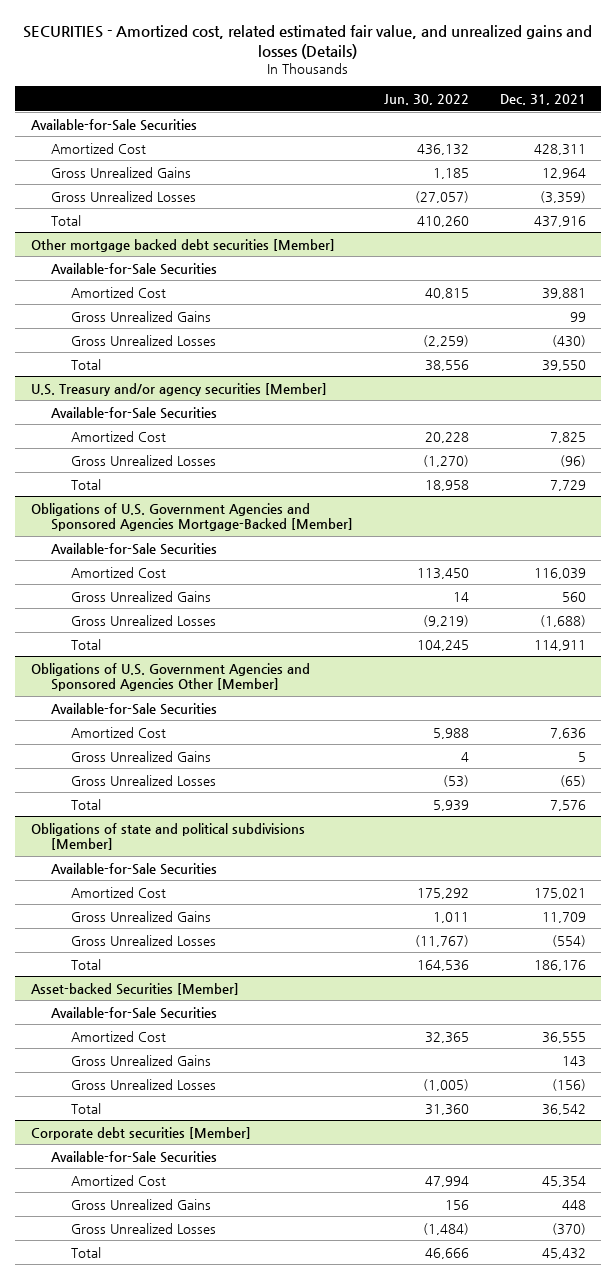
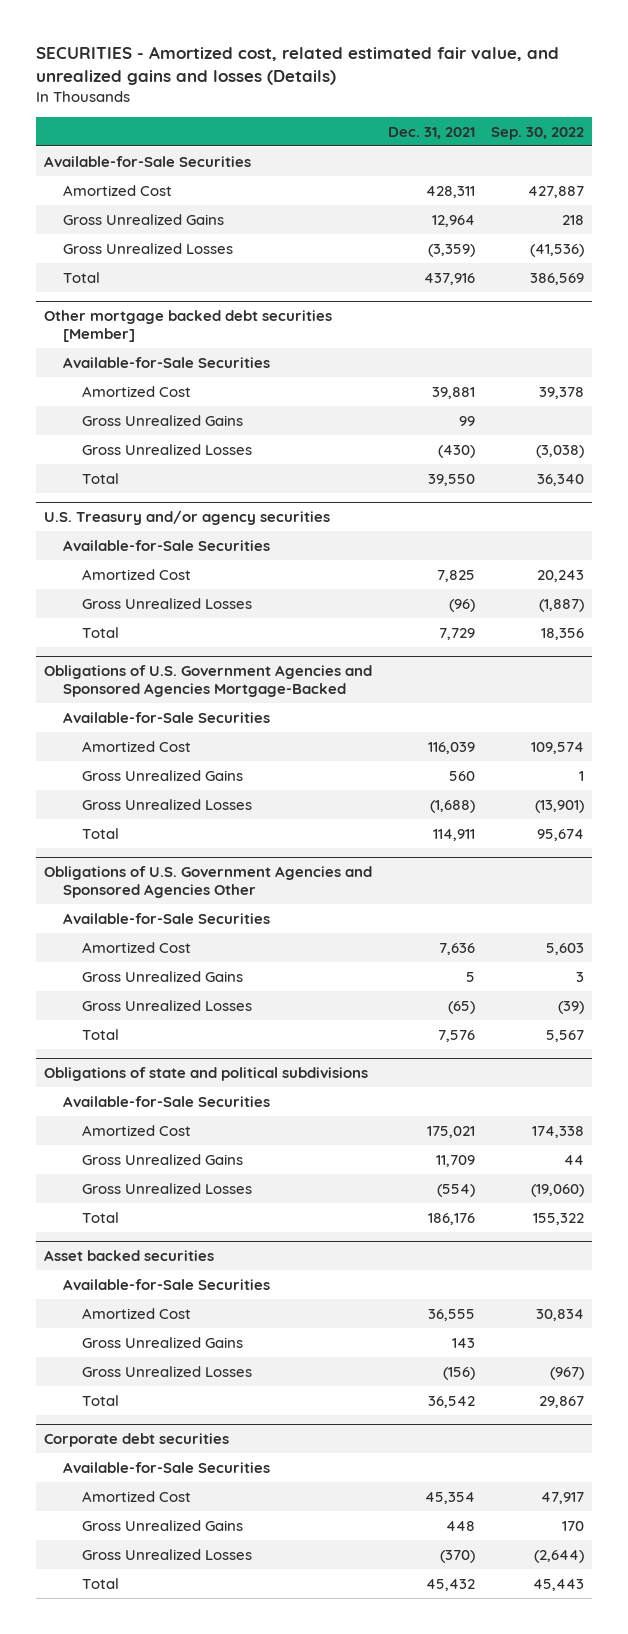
[383,93,469,105] Jun. 30, 2022 -> none
none -> [491,126,585,140] Sep. 30, 2022
[30,382,327,396] U.S. Treasury and/or agency securities [Member] -> [43,509,330,525] U.S. Treasury and/or agency securities
[30,502,354,531] Obligations of U.S. Government Agencies and Sponsored Agencies Mortgage-Backed [Member] -> [43,664,372,698] Obligations of U.S. Government Agencies and Sponsored Agencies Mortgage-Backed
[30,662,310,691] Obligations of U.S. Government Agencies and Sponsored Agencies Other [Member] -> [43,865,372,899] Obligations of U.S. Government Agencies and Sponsored Agencies Other
[30,822,305,850] Obligations of state and political subdivisions [Member] -> [43,1066,368,1081] Obligations of state and political subdivisions
[30,982,239,995] Asset-backed Securities [Member] -> [43,1249,214,1261] Asset backed securities
[30,1126,251,1140] Corporate debt securities [Member] -> [43,1432,229,1447] Corporate debt securities

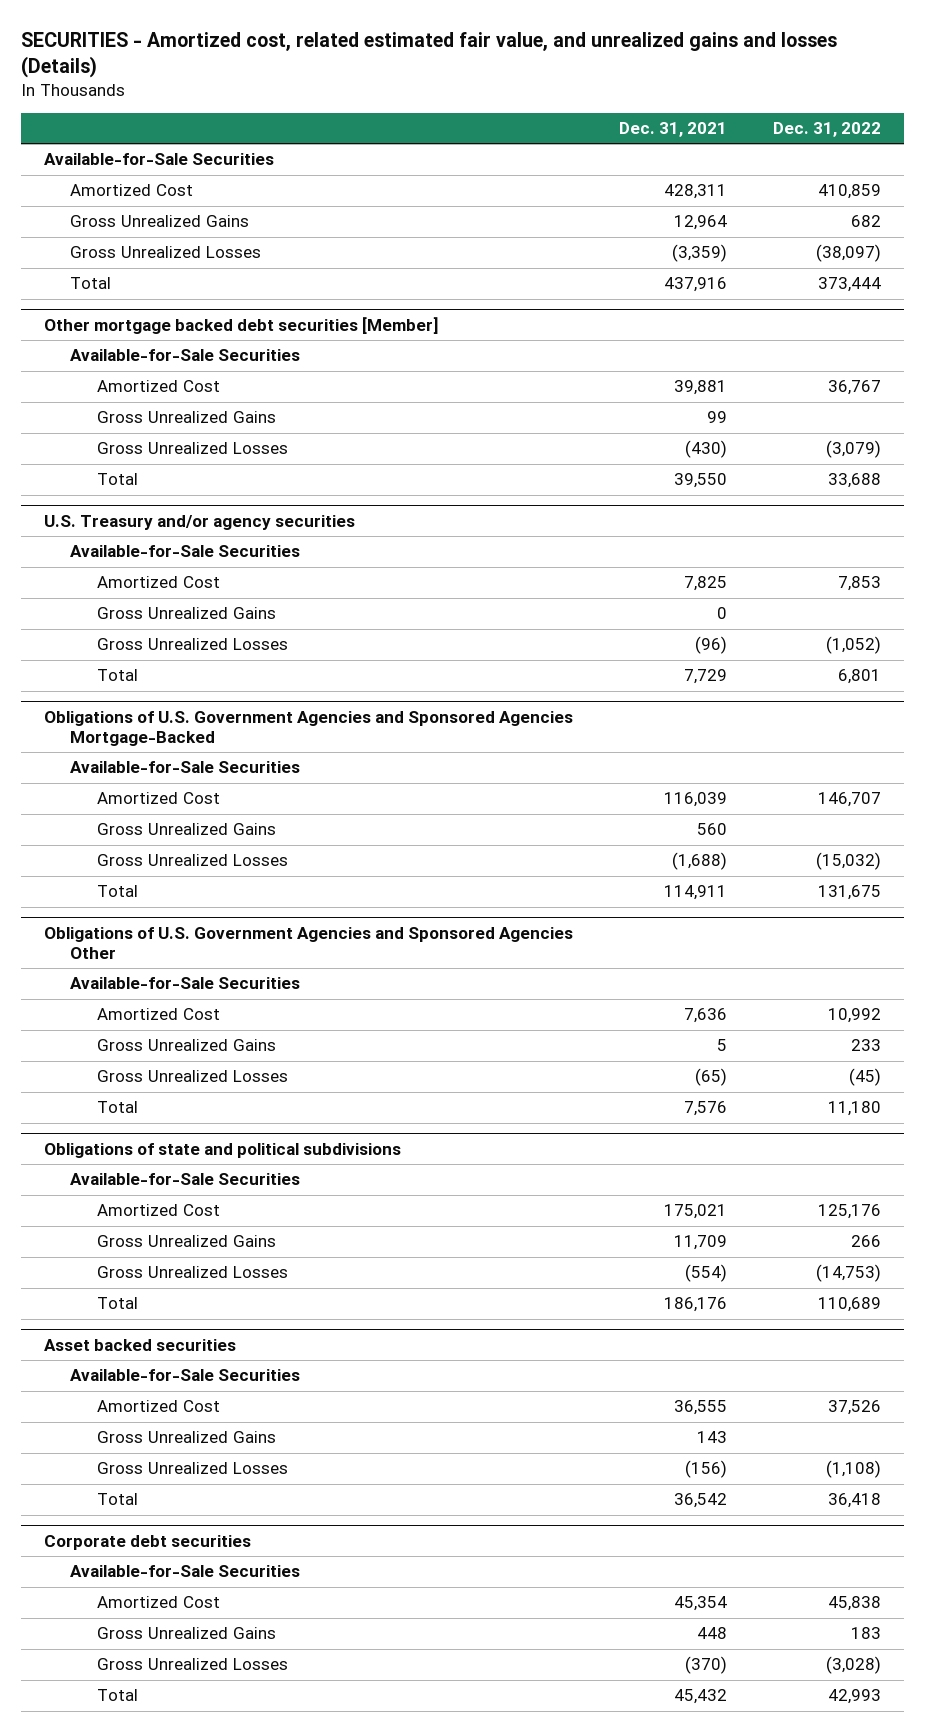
[491,126,585,140] Sep. 30, 2022 -> none
none -> [773,122,882,138] Dec. 31, 2022
none -> [96,607,276,620] Gross Unrealized Gains

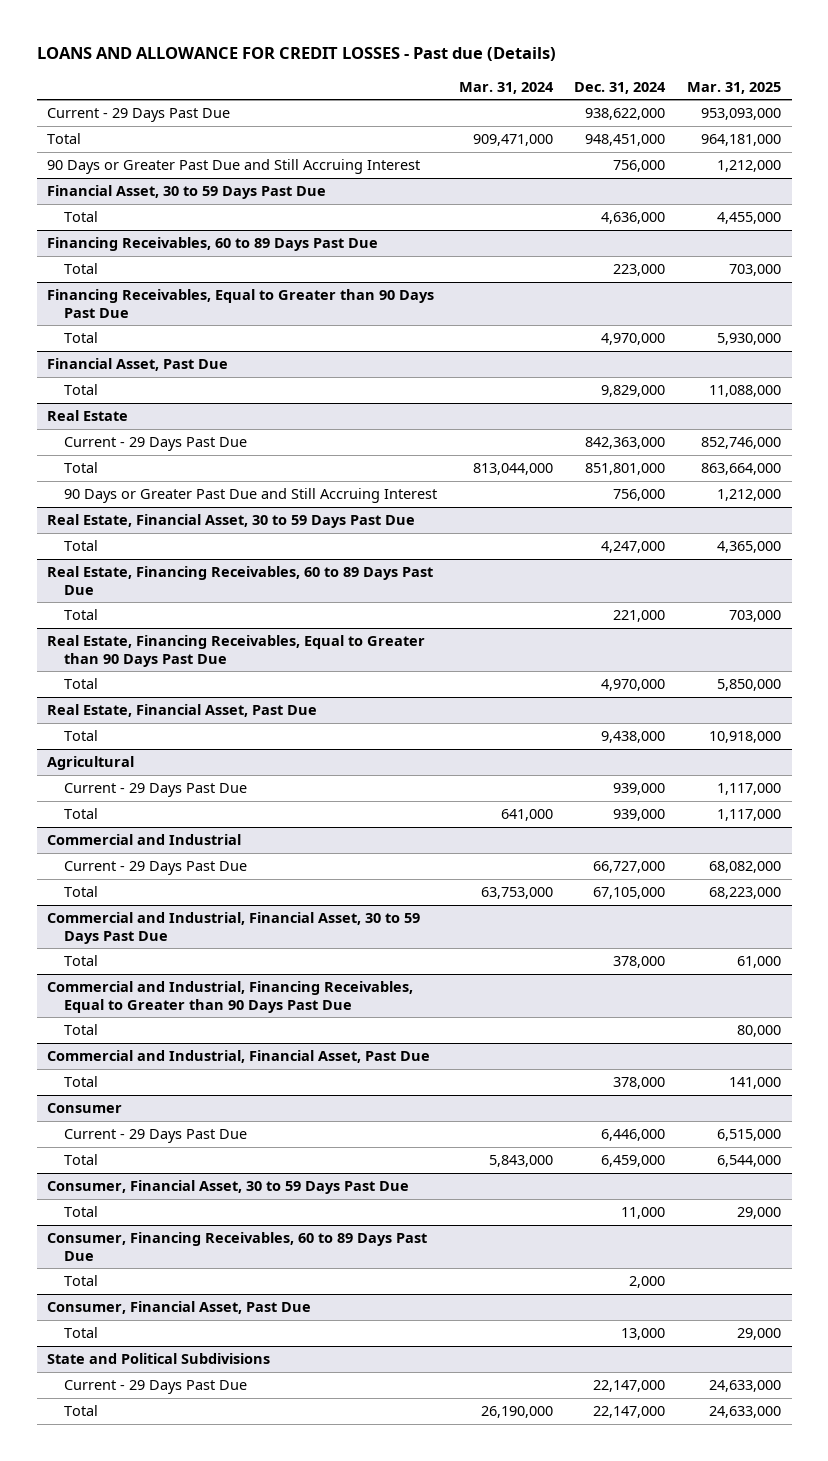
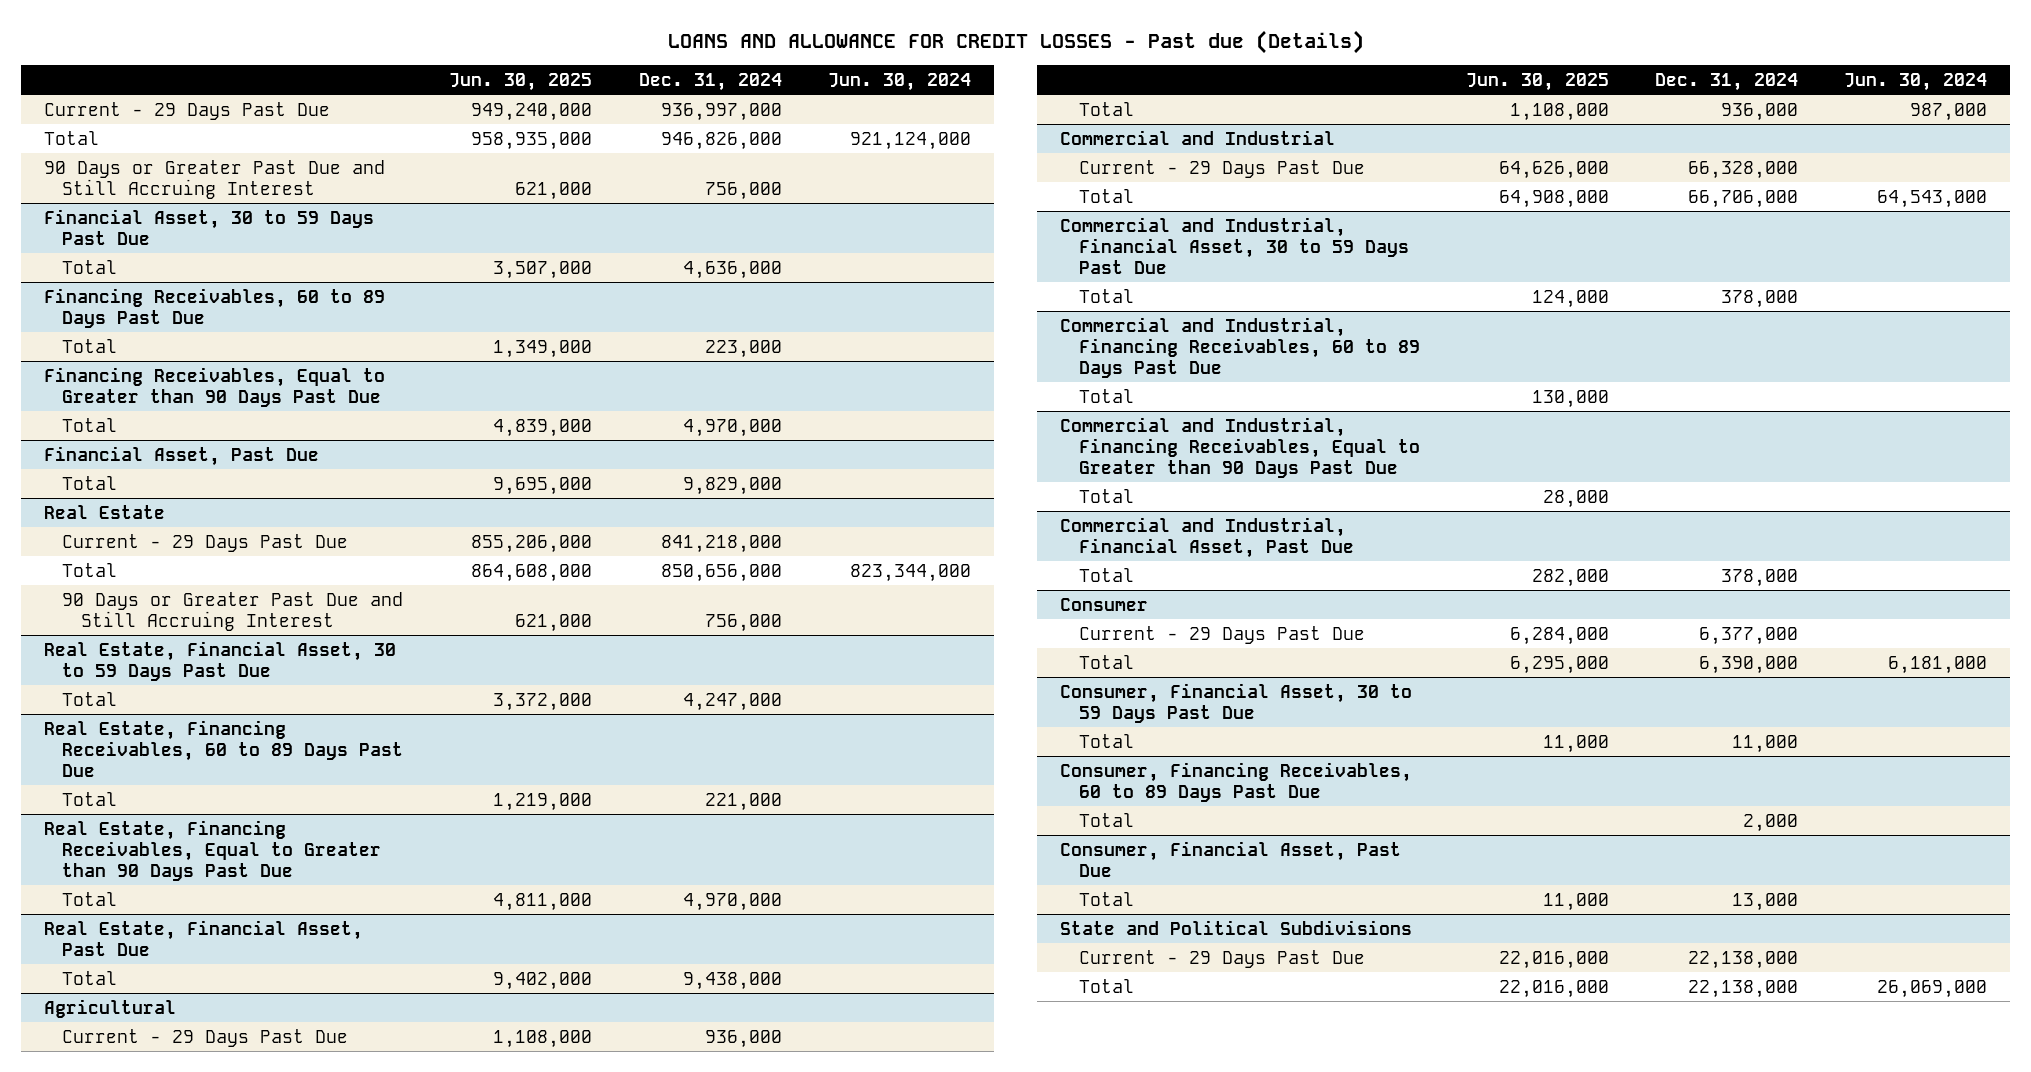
[458,81,554,94] Mar. 31, 2024 -> none
[686,81,781,94] Mar. 31, 2025 -> none
none -> [449,72,593,91] Jun. 30, 2025
none -> [827,72,971,91] Jun. 30, 2024
[585,108,666,121] 938,622,000 -> [660,102,782,121] 936,997,000
[585,134,666,147] 948,451,000 -> [660,131,782,150] 946,826,000
[585,437,666,450] 842,363,000 -> [660,534,782,553] 841,218,000
[585,463,666,476] 851,801,000 -> [660,563,782,582] 850,656,000
[613,783,666,796] 939,000 -> [704,1029,782,1048] 936,000
[613,809,666,822] 939,000 -> [1721,102,1799,121] 936,000
[593,861,666,874] 66,727,000 -> [1688,160,1799,179] 66,328,000
[593,887,666,900] 67,105,000 -> [1688,189,1799,208] 66,706,000
none -> [1060,316,1420,378] Commercial and Industrial, Financing Receivables, 60 to 89 Days Past Due
none -> [1078,388,1134,403] Total
[601,1129,666,1142] 6,446,000 -> [1699,626,1799,645] 6,377,000
[601,1155,666,1168] 6,459,000 -> [1699,655,1799,674] 6,390,000
[593,1380,666,1393] 22,147,000 -> [1688,950,1799,969] 22,138,000
[593,1406,666,1419] 22,147,000 -> [1688,979,1799,998] 22,138,000

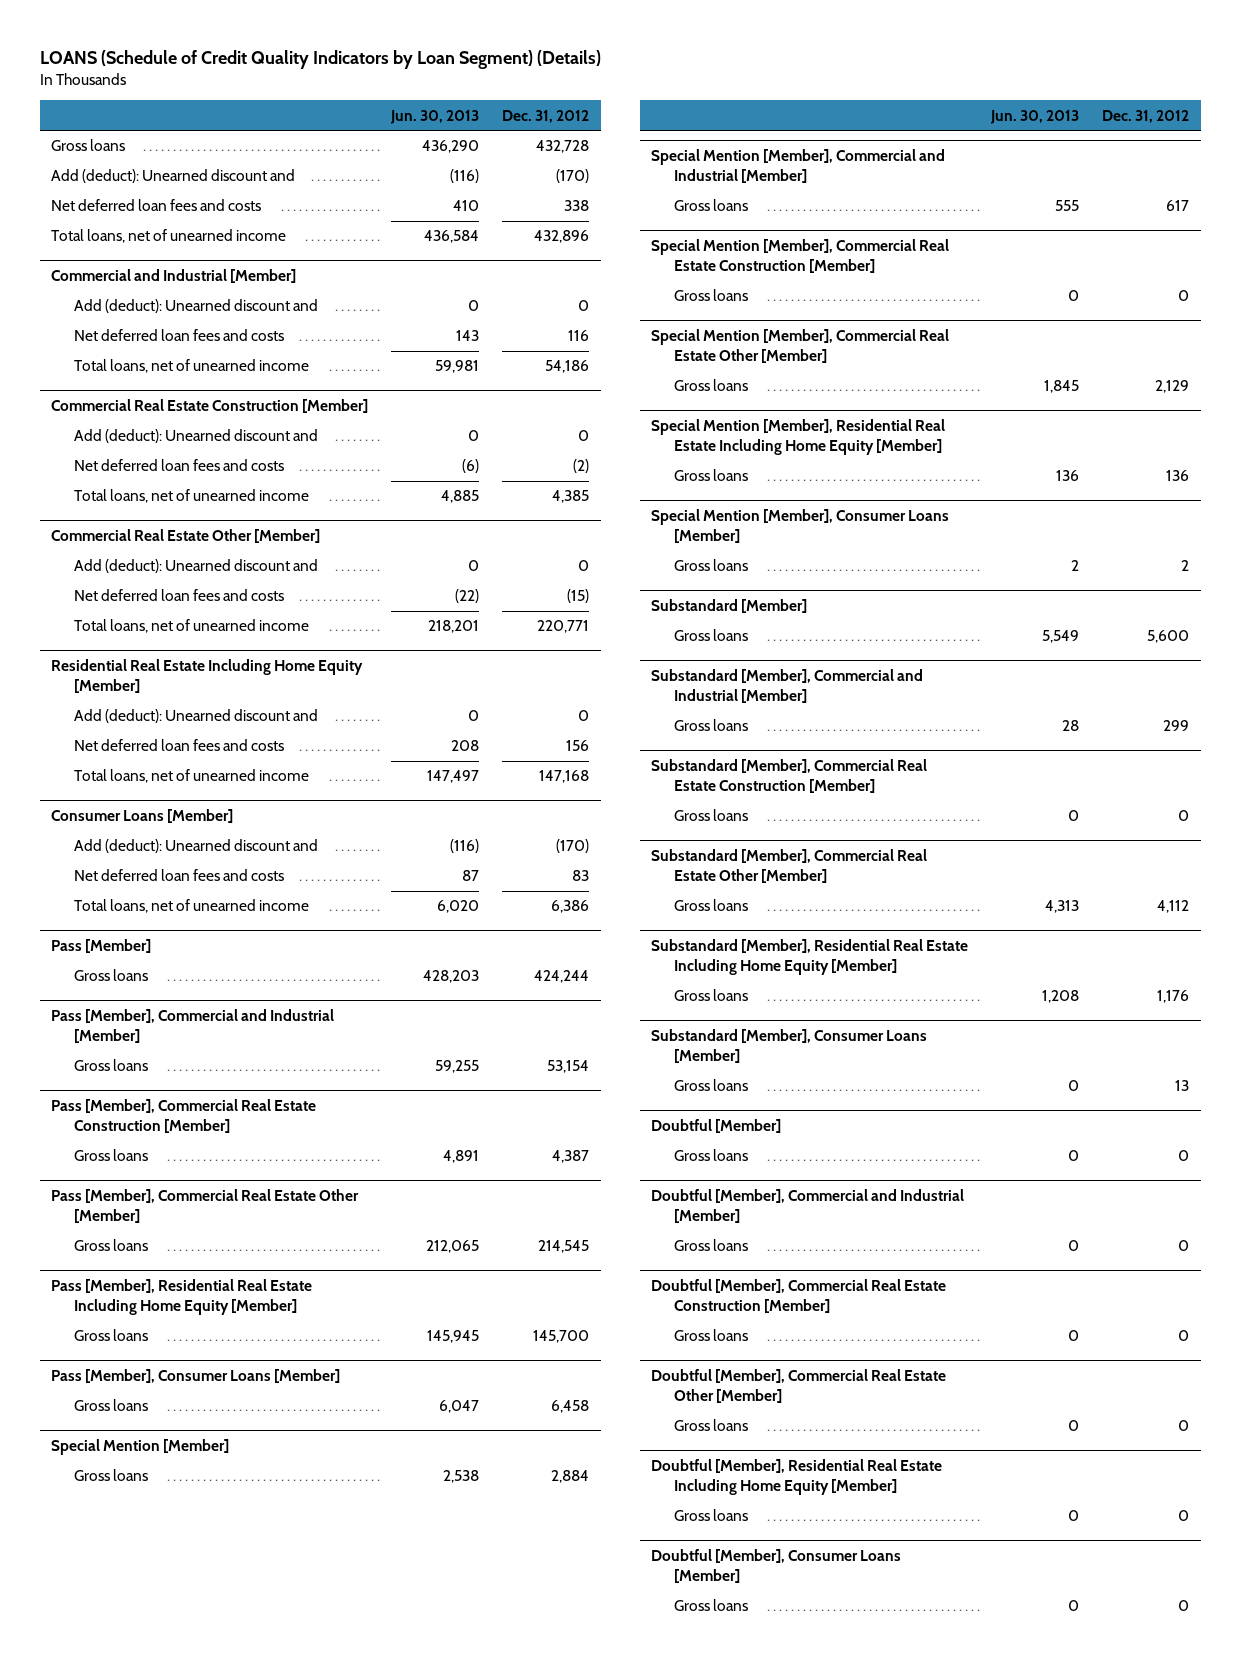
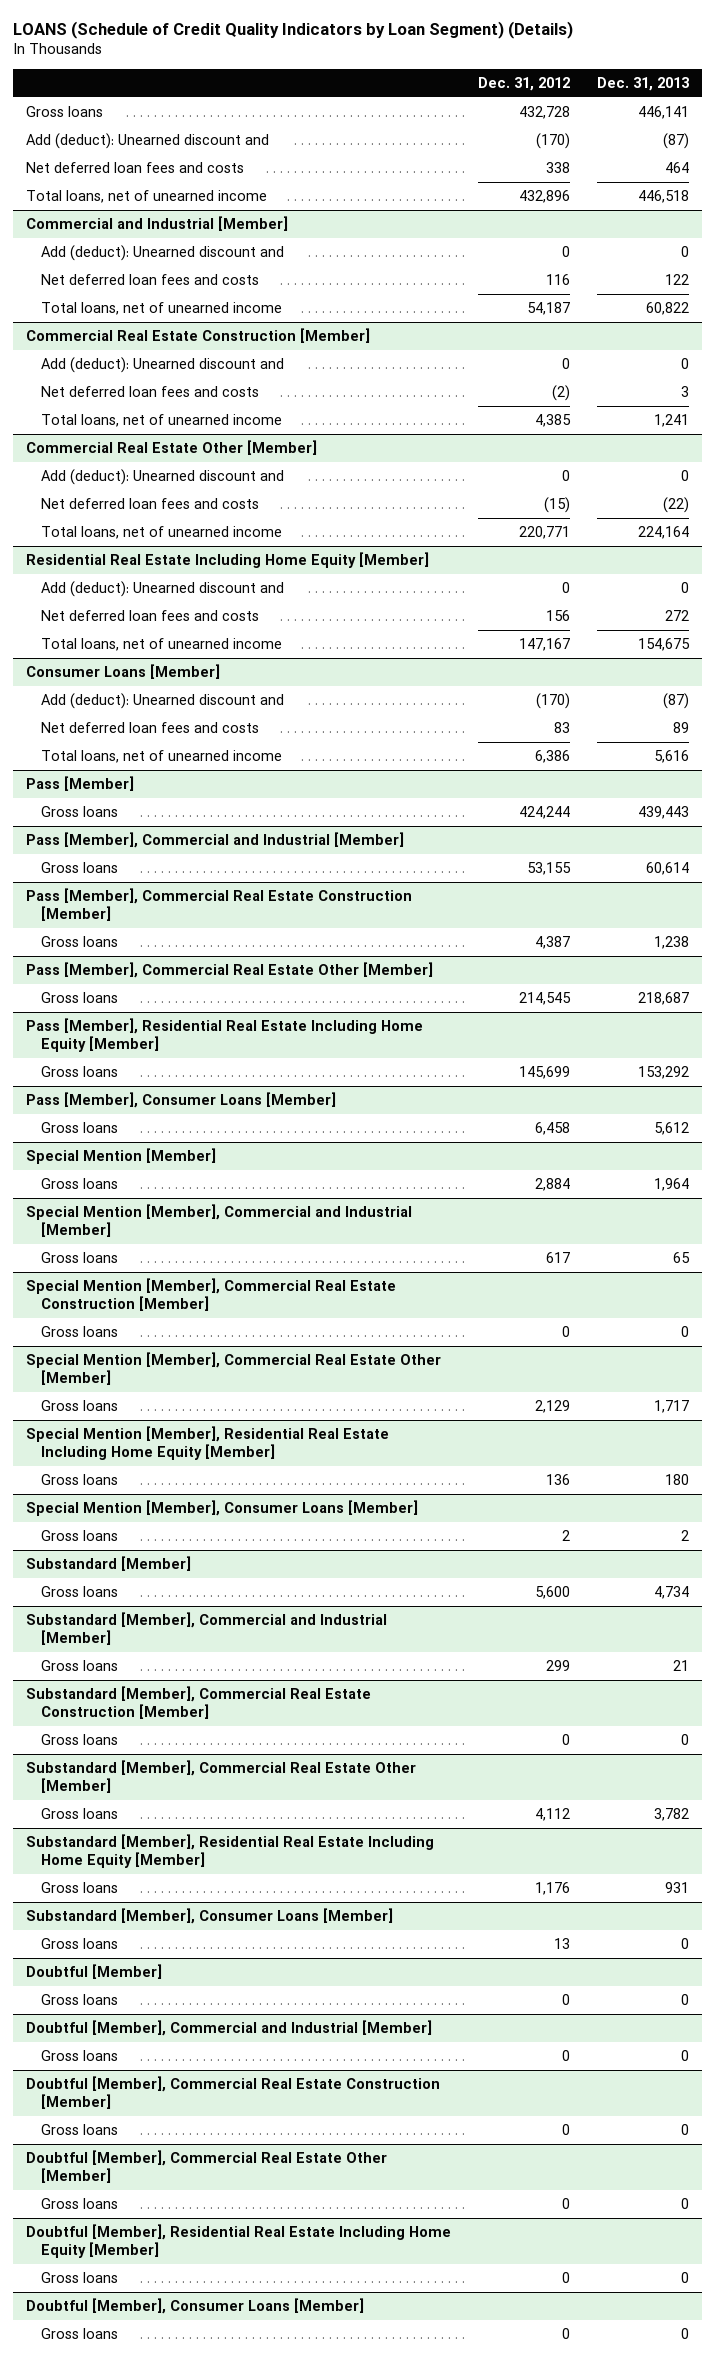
[390,109,480,124] Jun. 30, 2013 -> none
none -> [596,76,689,91] Dec. 31, 2013
[545,360,590,374] 54,186 -> [527,302,571,316] 54,187
[539,770,590,784] 147,168 -> [519,638,571,652] 147,167
[547,1060,590,1074] 53,154 -> [527,862,572,876] 53,155
[533,1330,590,1344] 145,700 -> [519,1066,571,1080] 145,699

